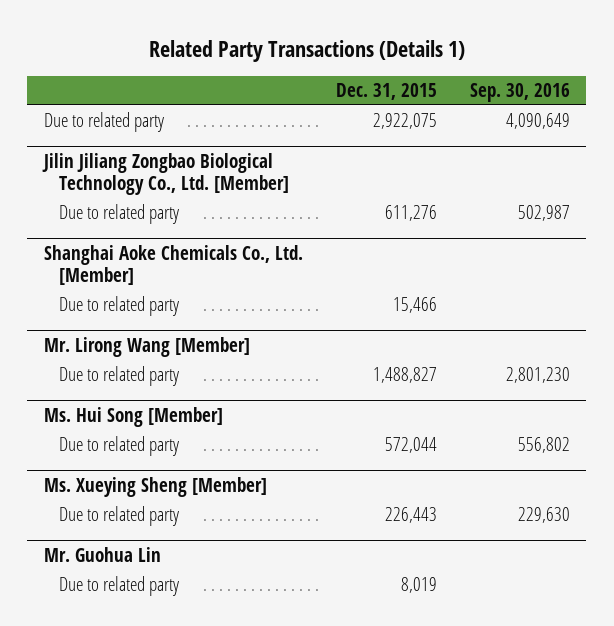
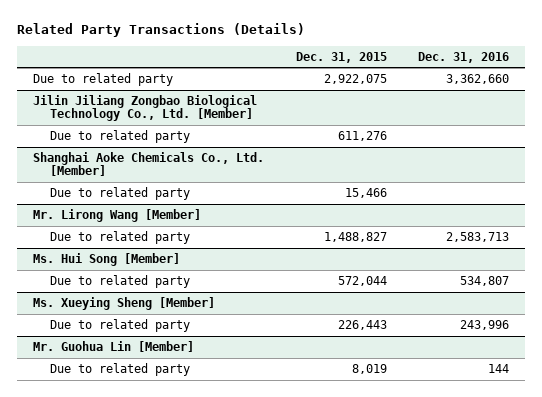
[148,39,465,62] Related Party Transactions (Details 1) -> [16,23,305,38] Related Party Transactions (Details)
[469,82,570,102] Sep. 30, 2016 -> none
none -> [418,51,510,63] Dec. 31, 2016
[43,546,161,562] Mr. Guohua Lin -> [32,341,194,353] Mr. Guohua Lin [Member]

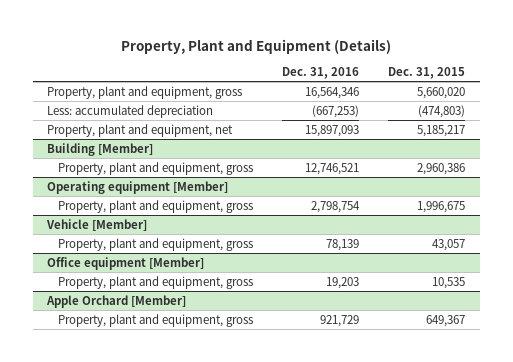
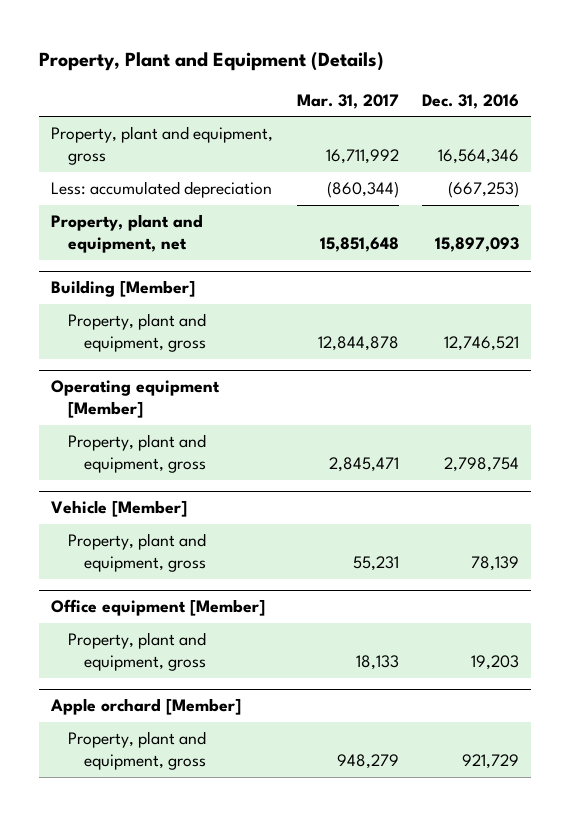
[388,67,466,80] Dec. 31, 2015 -> none
none -> [296,93,399,109] Mar. 31, 2017
[46,294,187,308] Apple Orchard [Member] -> [49,698,241,716] Apple orchard [Member]

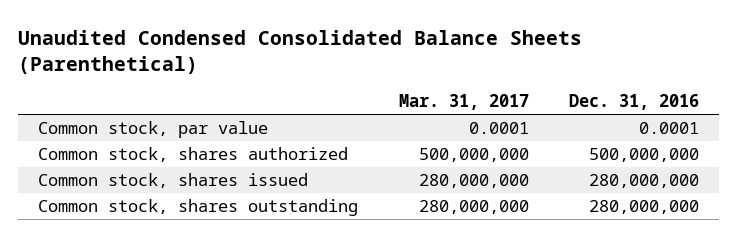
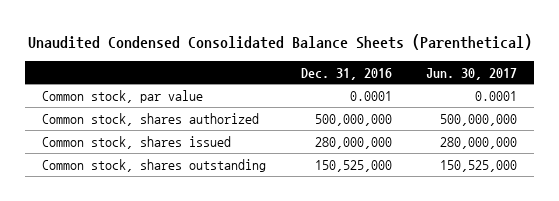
[398,94,529,111] Mar. 31, 2017 -> none
none -> [425,67,517,80] Jun. 30, 2017
[588,200,699,215] 280,000,000 -> [314,159,392,172] 150,525,000

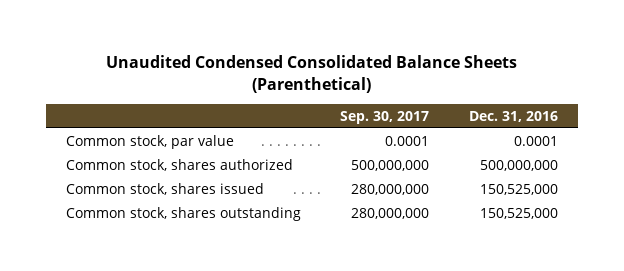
[425,67,517,80] Jun. 30, 2017 -> none
none -> [340,110,430,124] Sep. 30, 2017
[314,136,392,149] 280,000,000 -> [479,184,558,196] 150,525,000

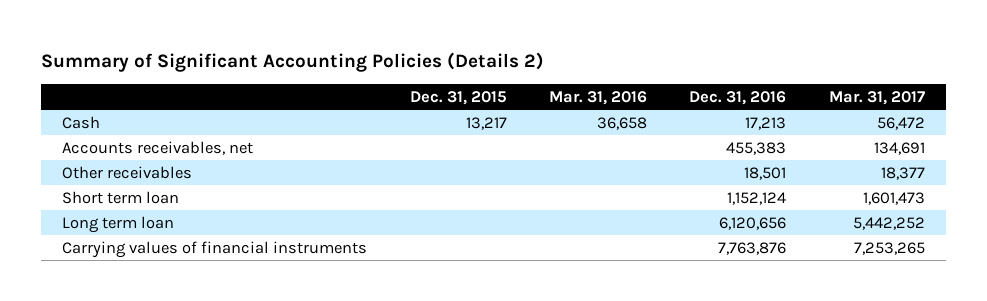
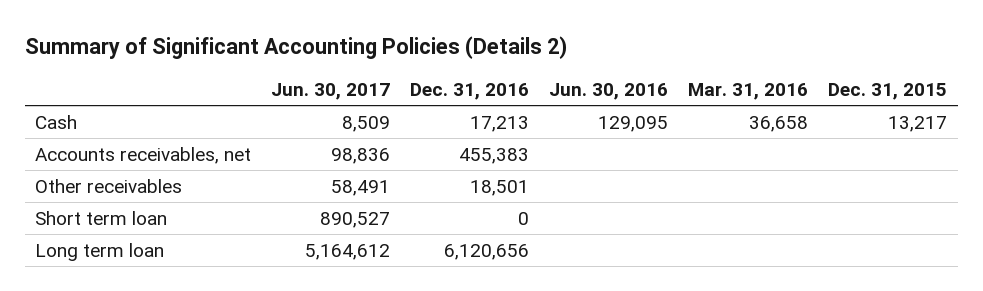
[828,90,925,105] Mar. 31, 2017 -> none
none -> [271,82,391,100] Jun. 30, 2017
none -> [549,82,669,100] Jun. 30, 2016
[727,191,787,205] 1,152,124 -> [518,211,530,225] 0
[62,240,368,258] Carrying values of financial instruments -> none

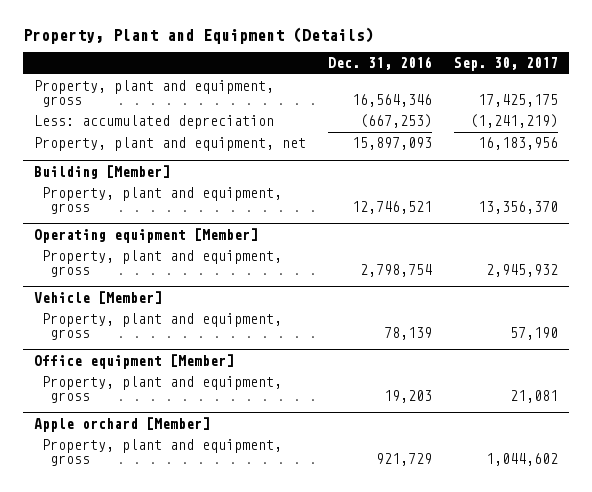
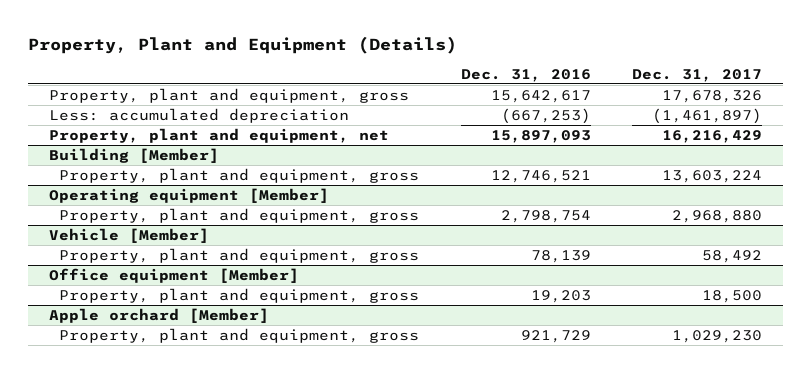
[453,57,558,72] Sep. 30, 2017 -> none
none -> [632,68,763,82] Dec. 31, 2017
[352,93,433,107] 16,564,346 -> [490,90,591,104] 15,642,617

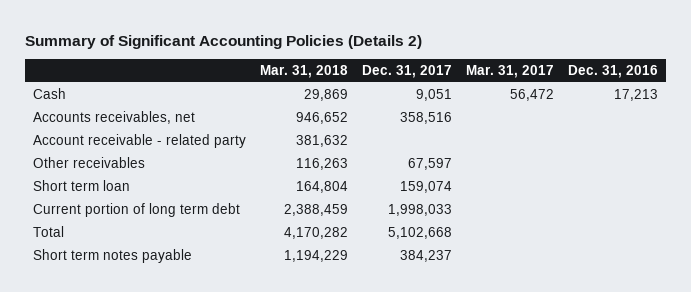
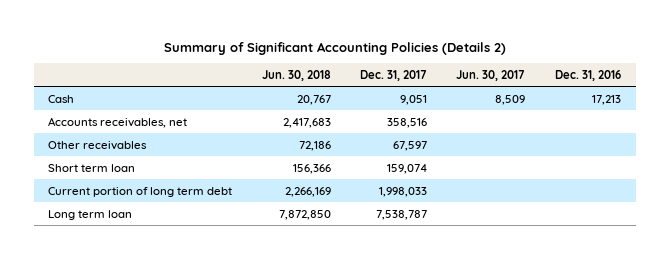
[259,65,348,79] Mar. 31, 2018 -> none
[466,65,555,79] Mar. 31, 2017 -> none
none -> [261,69,331,81] Jun. 30, 2018
none -> [456,69,526,81] Jun. 30, 2017
[32,133,246,148] Account receivable - related party -> none
[32,225,64,237] Total -> none
[32,248,192,263] Short term notes payable -> none
none -> [48,209,133,220] Long term loan

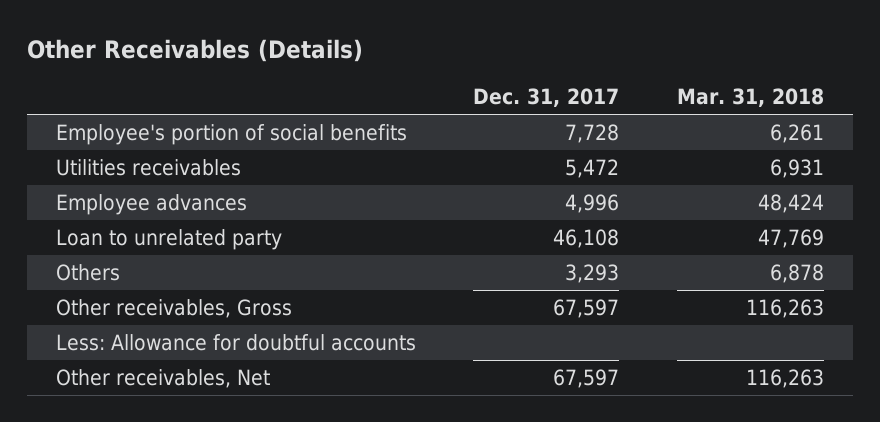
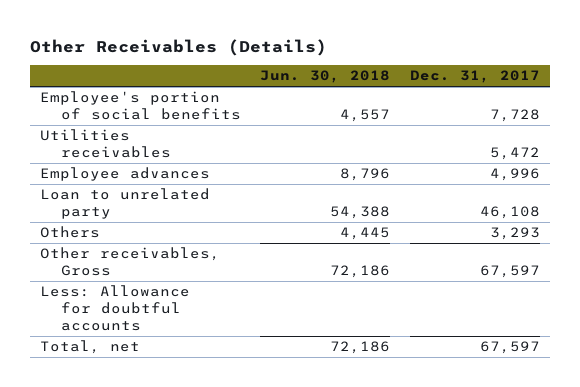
[677,88,825,108] Mar. 31, 2018 -> none
none -> [260,70,391,84] Jun. 30, 2018
[55,369,270,389] Other receivables, Net -> [40,340,141,355] Total, net

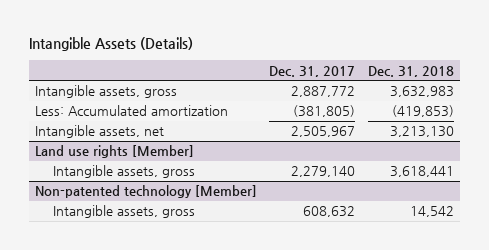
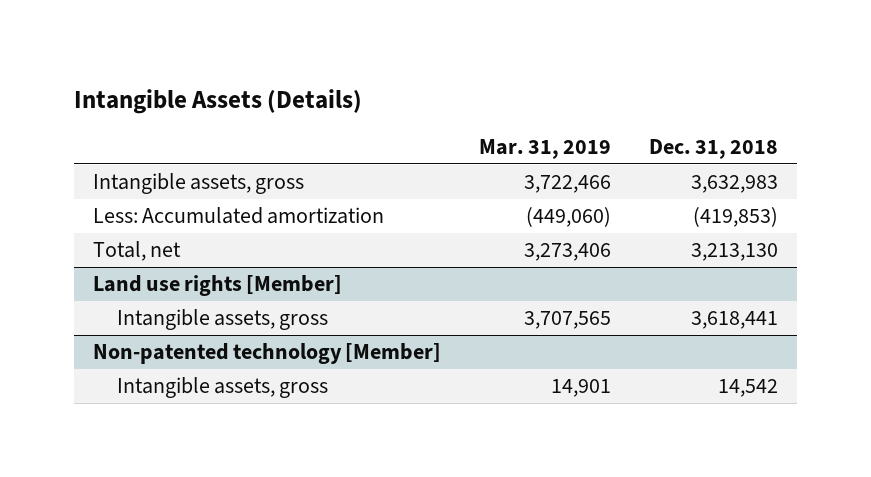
[269,65,356,77] Dec. 31, 2017 -> none
none -> [478,138,611,159] Mar. 31, 2019
[34,125,164,139] Intangible assets, net -> [92,241,181,262] Total, net

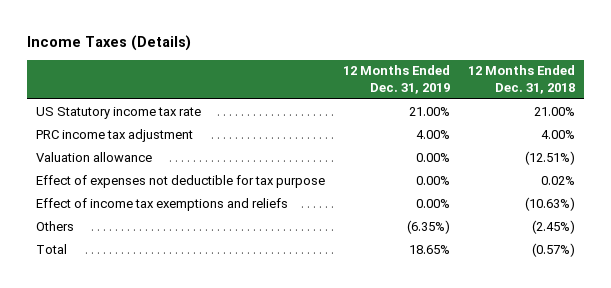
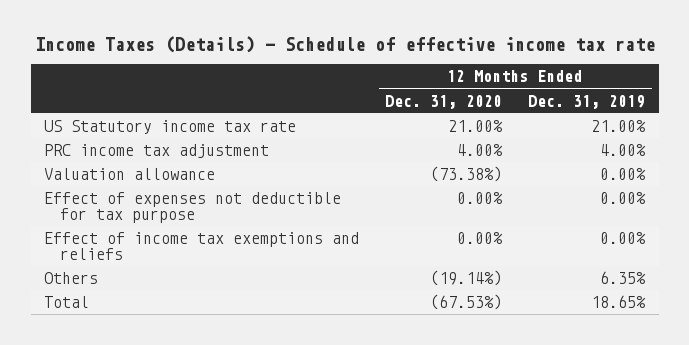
[26,34,191,51] Income Taxes (Details) -> [34,36,655,54] Income Taxes (Details) - Schedule of effective income tax rate
[468,65,576,94] 12 Months Ended Dec. 31, 2018 -> none
none -> [385,94,503,109] Dec. 31, 2020
[407,219,451,234] (6.35%) -> [600,271,647,285] 6.35%

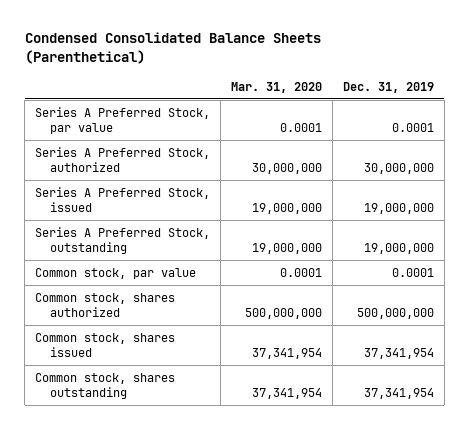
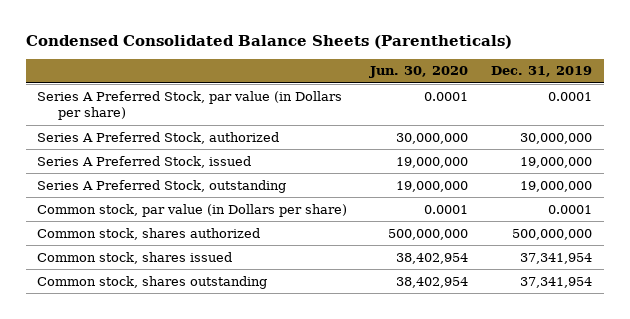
[24,32,321,65] Condensed Consolidated Balance Sheets (Parenthetical) -> [25,34,512,49] Condensed Consolidated Balance Sheets (Parentheticals)
[231,81,323,93] Mar. 31, 2020 -> none
none -> [369,66,469,79] Jun. 30, 2020
[35,106,211,135] Series A Preferred Stock, par value -> [37,90,343,121] Series A Preferred Stock, par value (in Dollars per share)
[35,267,197,279] Common stock, par value -> [37,203,348,217] Common stock, par value (in Dollars per share)

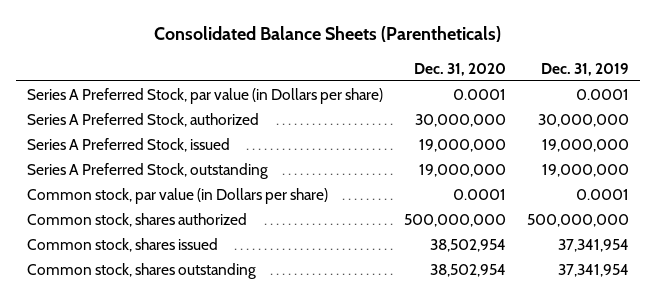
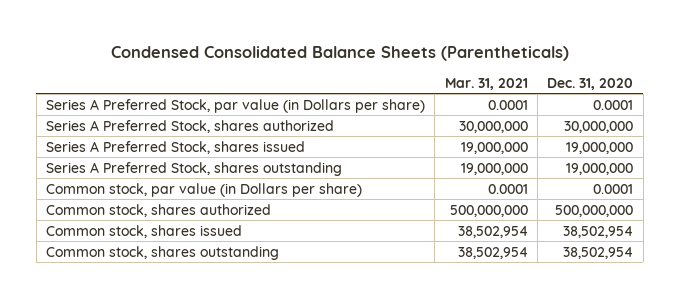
[153,26,501,43] Consolidated Balance Sheets (Parentheticals) -> [110,46,569,62] Condensed Consolidated Balance Sheets (Parentheticals)
[541,62,630,76] Dec. 31, 2019 -> none
none -> [444,77,528,90] Mar. 31, 2021
[26,112,259,127] Series A Preferred Stock, authorized -> [46,119,335,133] Series A Preferred Stock, shares authorized
[26,137,230,152] Series A Preferred Stock, issued -> [46,140,306,154] Series A Preferred Stock, shares issued
[26,162,268,179] Series A Preferred Stock, outstanding -> [46,161,343,176] Series A Preferred Stock, shares outstanding

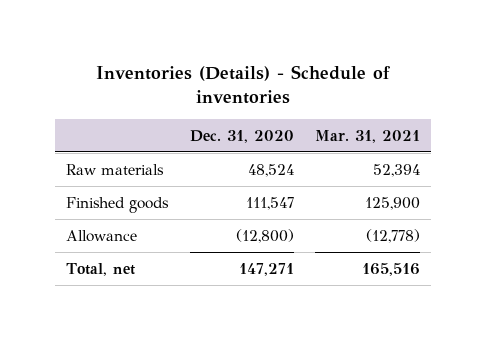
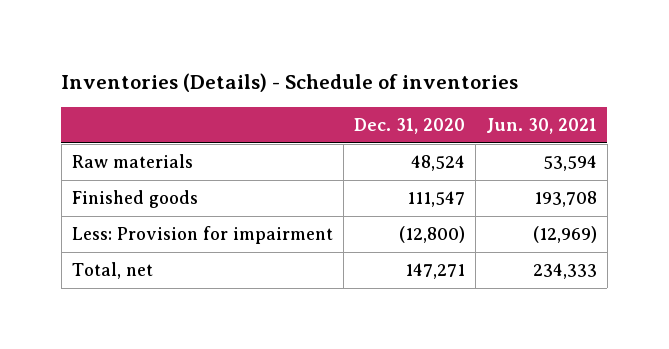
[315,129,421,143] Mar. 31, 2021 -> none
none -> [485,117,597,134] Jun. 30, 2021
[65,229,137,242] Allowance -> [71,226,333,245] Less: Provision for impairment

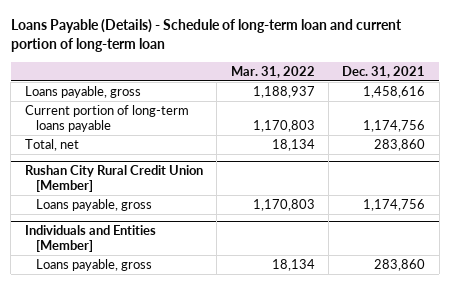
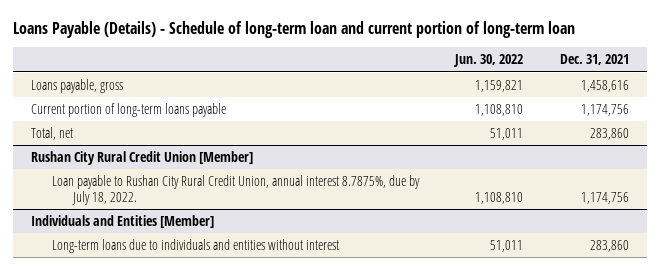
[230,65,315,78] Mar. 31, 2022 -> none
none -> [453,54,524,68] Jun. 30, 2022
[36,199,153,212] Loans payable, gross -> [51,175,420,205] Loan payable to Rushan City Rural Credit Union, annual interest 8.7875%, due by July 18, 2022.
[36,259,153,272] Loans payable, gross -> [51,239,339,254] Long-term loans due to individuals and entities without interest

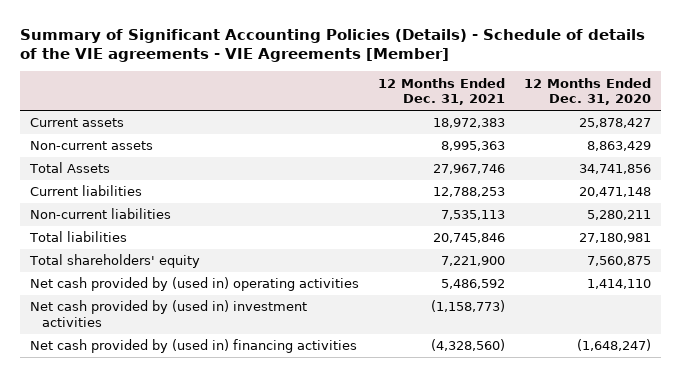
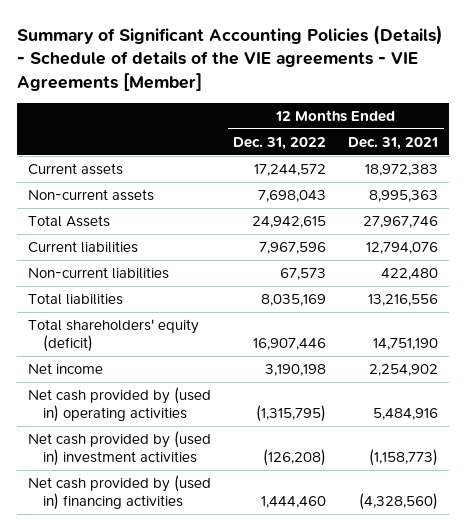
[524,77,652,105] 12 Months Ended Dec. 31, 2020 -> none
none -> [233,136,327,150] Dec. 31, 2022
[432,187,505,198] 12,788,253 -> [366,242,439,255] 12,794,076
[440,210,505,221] 7,535,113 -> [381,268,439,281] 422,480
[432,233,505,244] 20,745,846 -> [368,294,439,307] 13,216,556
[28,254,200,269] Total shareholders' equity -> [28,319,200,353] Total shareholders' equity (deficit)
[440,256,505,267] 7,221,900 -> [373,338,439,351] 14,751,190
none -> [28,363,104,375] Net income
[440,279,505,290] 5,486,592 -> [373,408,439,421] 5,484,916

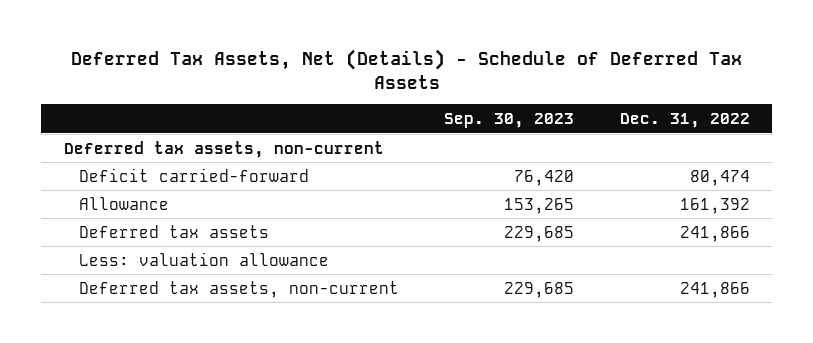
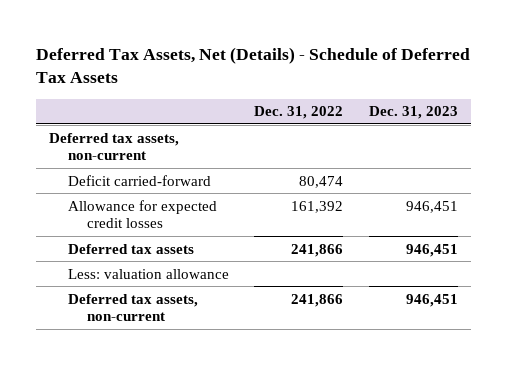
[444,113,575,129] Sep. 30, 2023 -> none
none -> [368,106,458,120] Dec. 31, 2023
[78,196,169,210] Allowance -> [67,199,217,229] Allowance for expected credit losses

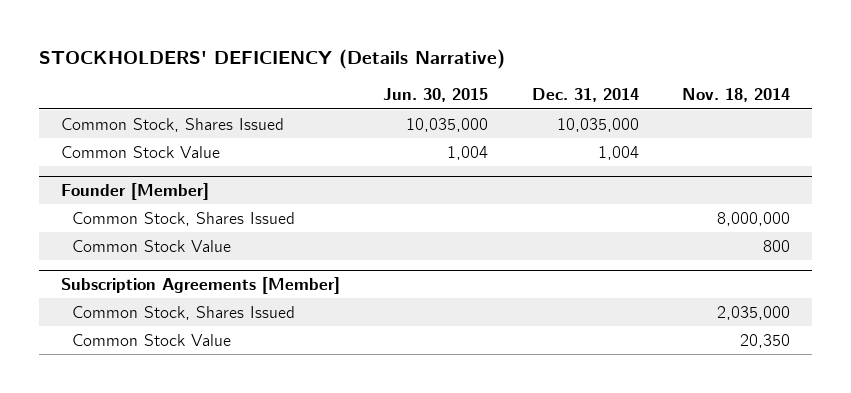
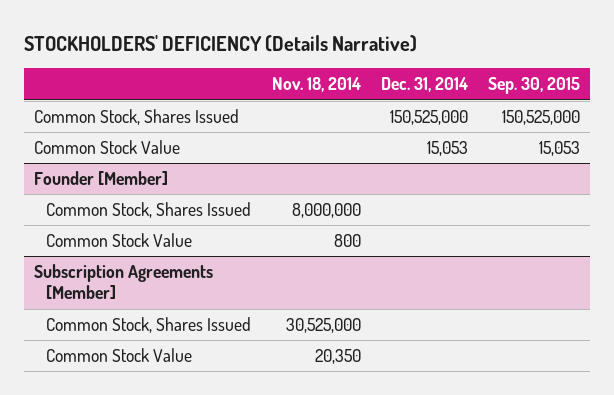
[383,88,489,103] Jun. 30, 2015 -> none
none -> [488,77,581,95] Sep. 30, 2015
[556,117,639,132] 10,035,000 -> [389,109,468,125] 150,525,000
[597,145,639,160] 1,004 -> [426,140,468,156] 15,053
[717,305,791,320] 2,035,000 -> [285,317,361,333] 30,525,000

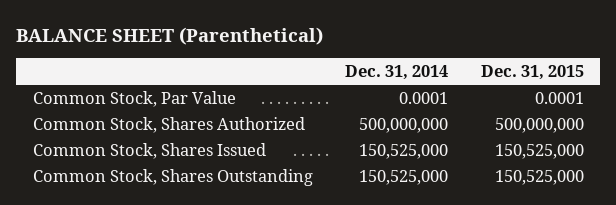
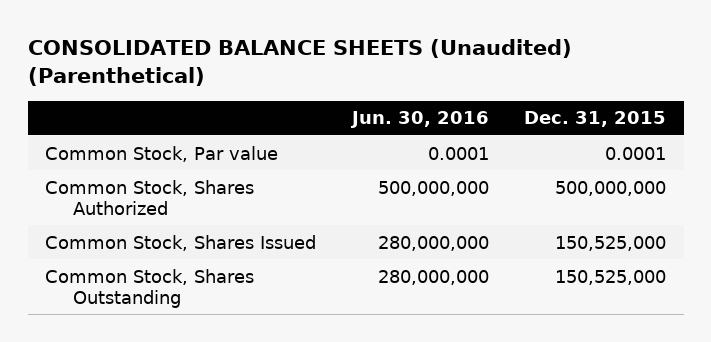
[16,26,324,45] BALANCE SHEET (Parenthetical) -> [27,39,572,86] CONSOLIDATED BALANCE SHEETS (Unaudited) (Parenthetical)
[345,64,449,80] Dec. 31, 2014 -> none
none -> [349,111,489,129] Jun. 30, 2016
[32,91,236,108] Common Stock, Par Value -> [45,145,279,162] Common Stock, Par value

